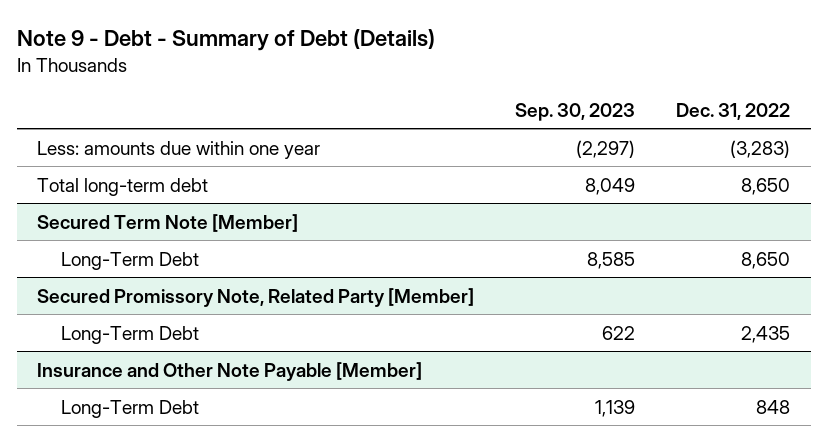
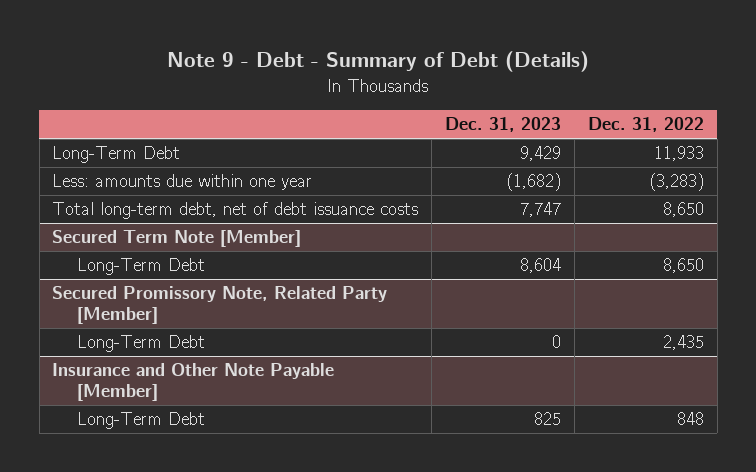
[515,102,636,121] Sep. 30, 2023 -> none
none -> [445,117,562,133] Dec. 31, 2023
none -> [52,146,181,164] Long-Term Debt
[37,177,209,196] Total long-term debt -> [52,202,419,220] Total long-term debt, net of debt issuance costs

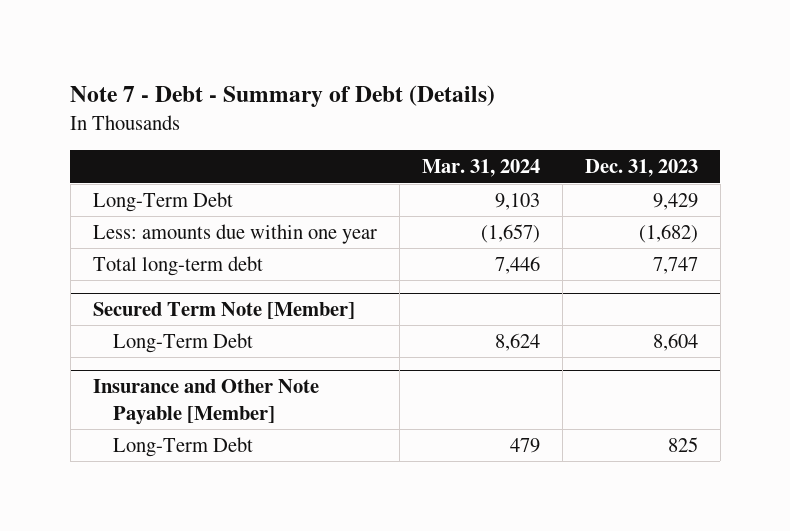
[167,51,590,73] Note 9 - Debt - Summary of Debt (Details) -> [70,85,496,108] Note 7 - Debt - Summary of Debt (Details)
[587,117,704,133] Dec. 31, 2022 -> none
none -> [421,159,540,178] Mar. 31, 2024
[52,202,419,220] Total long-term debt, net of debt issuance costs -> [92,255,263,276] Total long-term debt
[52,286,388,325] Secured Promissory Note, Related Party [Member] -> none
[77,335,206,353] Long-Term Debt -> none

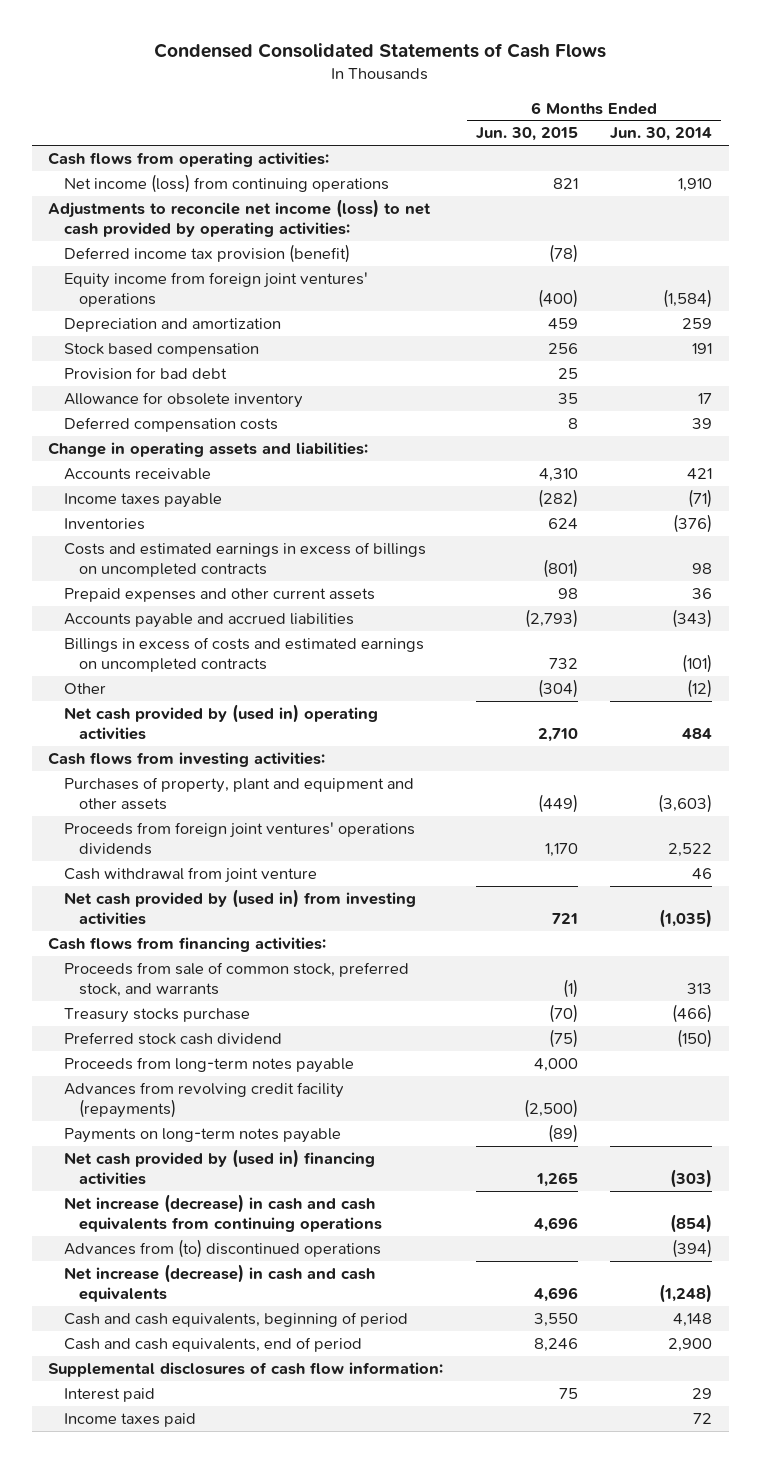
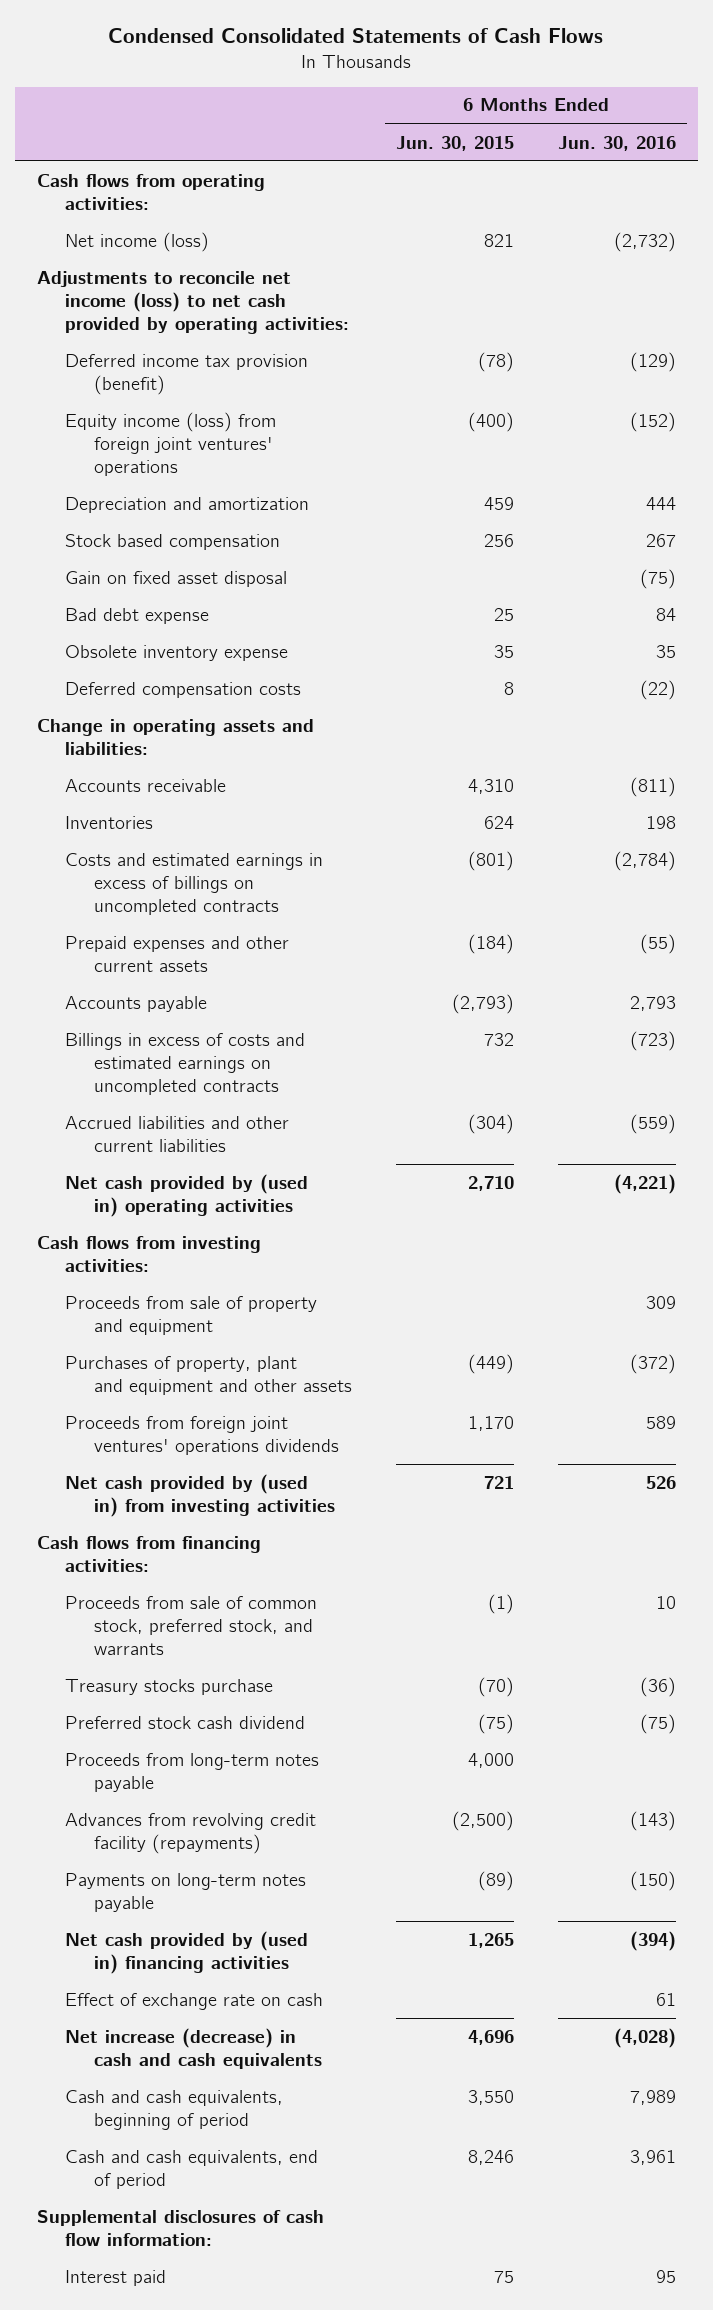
[610,127,713,142] Jun. 30, 2014 -> none
none -> [557,135,676,151] Jun. 30, 2016
[63,173,389,193] Net income (loss) from continuing operations -> [65,231,210,252] Net income (loss)
[63,271,368,308] Equity income from foreign joint ventures' operations -> [65,411,277,476] Equity income (loss) from foreign joint ventures' operations
[63,366,227,380] Provision for bad debt -> none
none -> [65,570,288,587] Gain on fixed asset disposal
none -> [65,607,210,624] Bad debt expense
[63,391,303,408] Allowance for obsolete inventory -> [65,644,289,661] Obsolete inventory expense
[63,492,222,508] Income taxes payable -> none
[557,587,578,599] 98 -> [467,933,514,954] (184)
[63,612,354,628] Accounts payable and accrued liabilities -> [65,995,208,1012] Accounts payable
[63,682,106,694] Other -> none
none -> [65,1115,290,1152] Accrued liabilities and other current liabilities
none -> [65,1295,318,1335] Proceeds from sale of property and equipment
[63,866,317,883] Cash withdrawal from joint venture -> none
[63,1193,383,1233] Net increase (decrease) in cash and cash equivalents from continuing operations -> none
[63,1238,381,1258] Advances from (to) discontinued operations -> none
none -> [65,1992,324,2010] Effect of exchange rate on cash
[63,1412,196,1427] Income taxes paid -> none

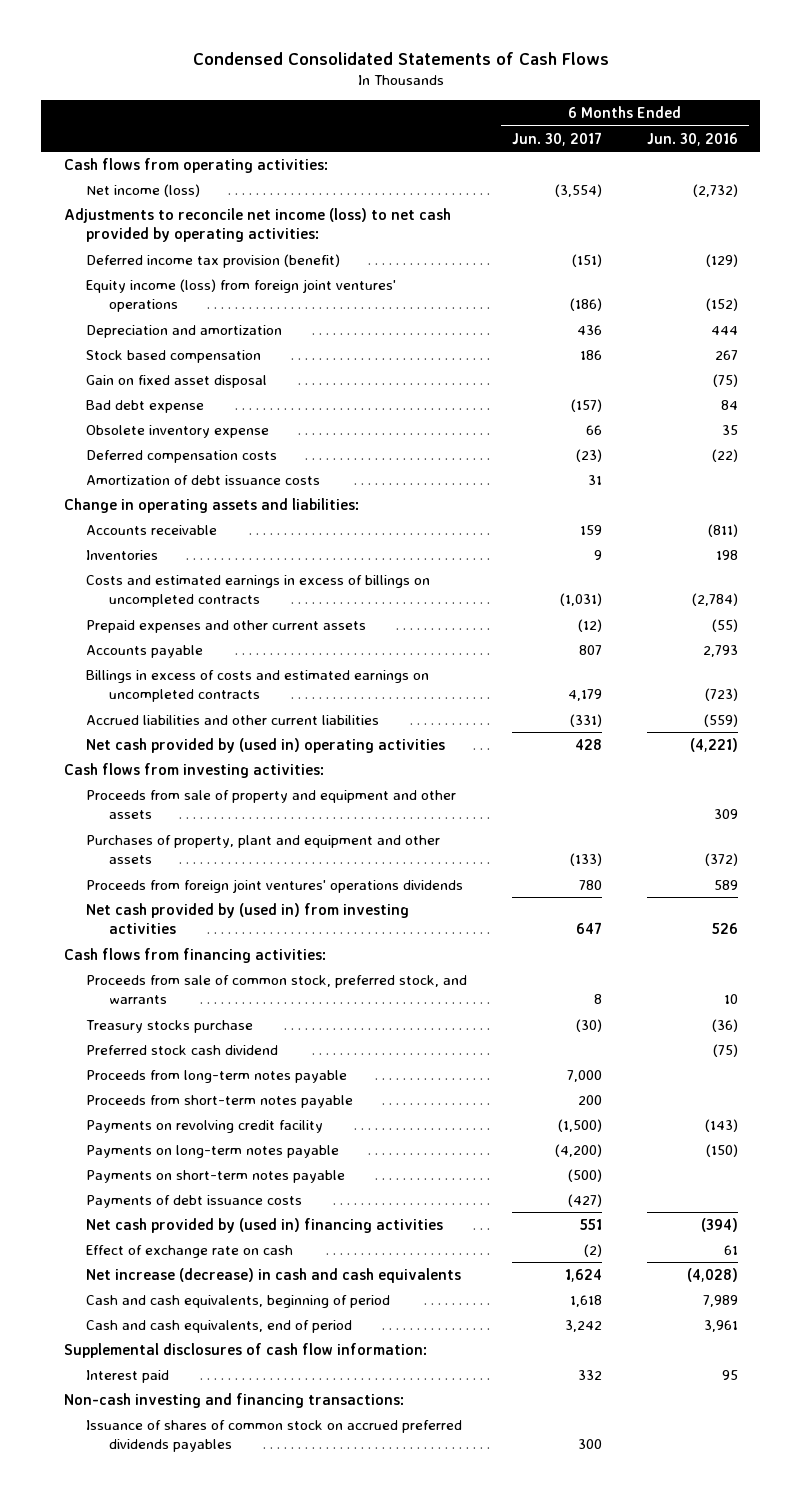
[395,135,514,151] Jun. 30, 2015 -> none
none -> [512,131,603,146] Jun. 30, 2017
none -> [86,474,321,485] Amortization of debt issuance costs
[65,1295,318,1335] Proceeds from sale of property and equipment -> [86,789,457,820] Proceeds from sale of property and equipment and other assets
none -> [86,1094,354,1108] Proceeds from short-term notes payable
[65,1812,317,1854] Advances from revolving credit facility (repayments) -> [86,1119,324,1133] Payments on revolving credit facility
none -> [86,1169,346,1183] Payments on short-term notes payable
none -> [86,1194,303,1208] Payments of debt issuance costs
none -> [63,1392,404,1408] Non-cash investing and financing transactions:
none -> [86,1419,463,1453] Issuance of shares of common stock on accrued preferred dividends payables

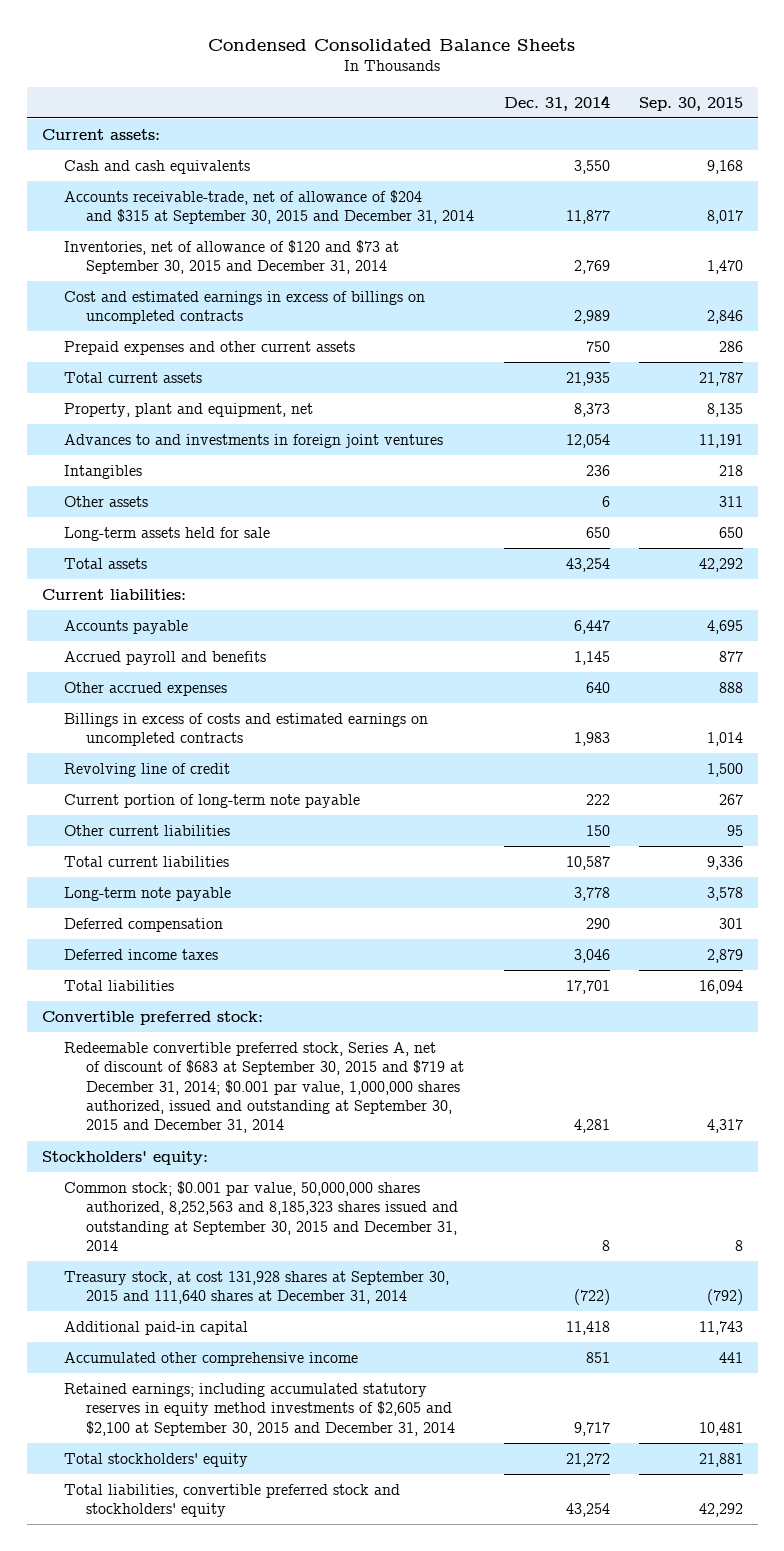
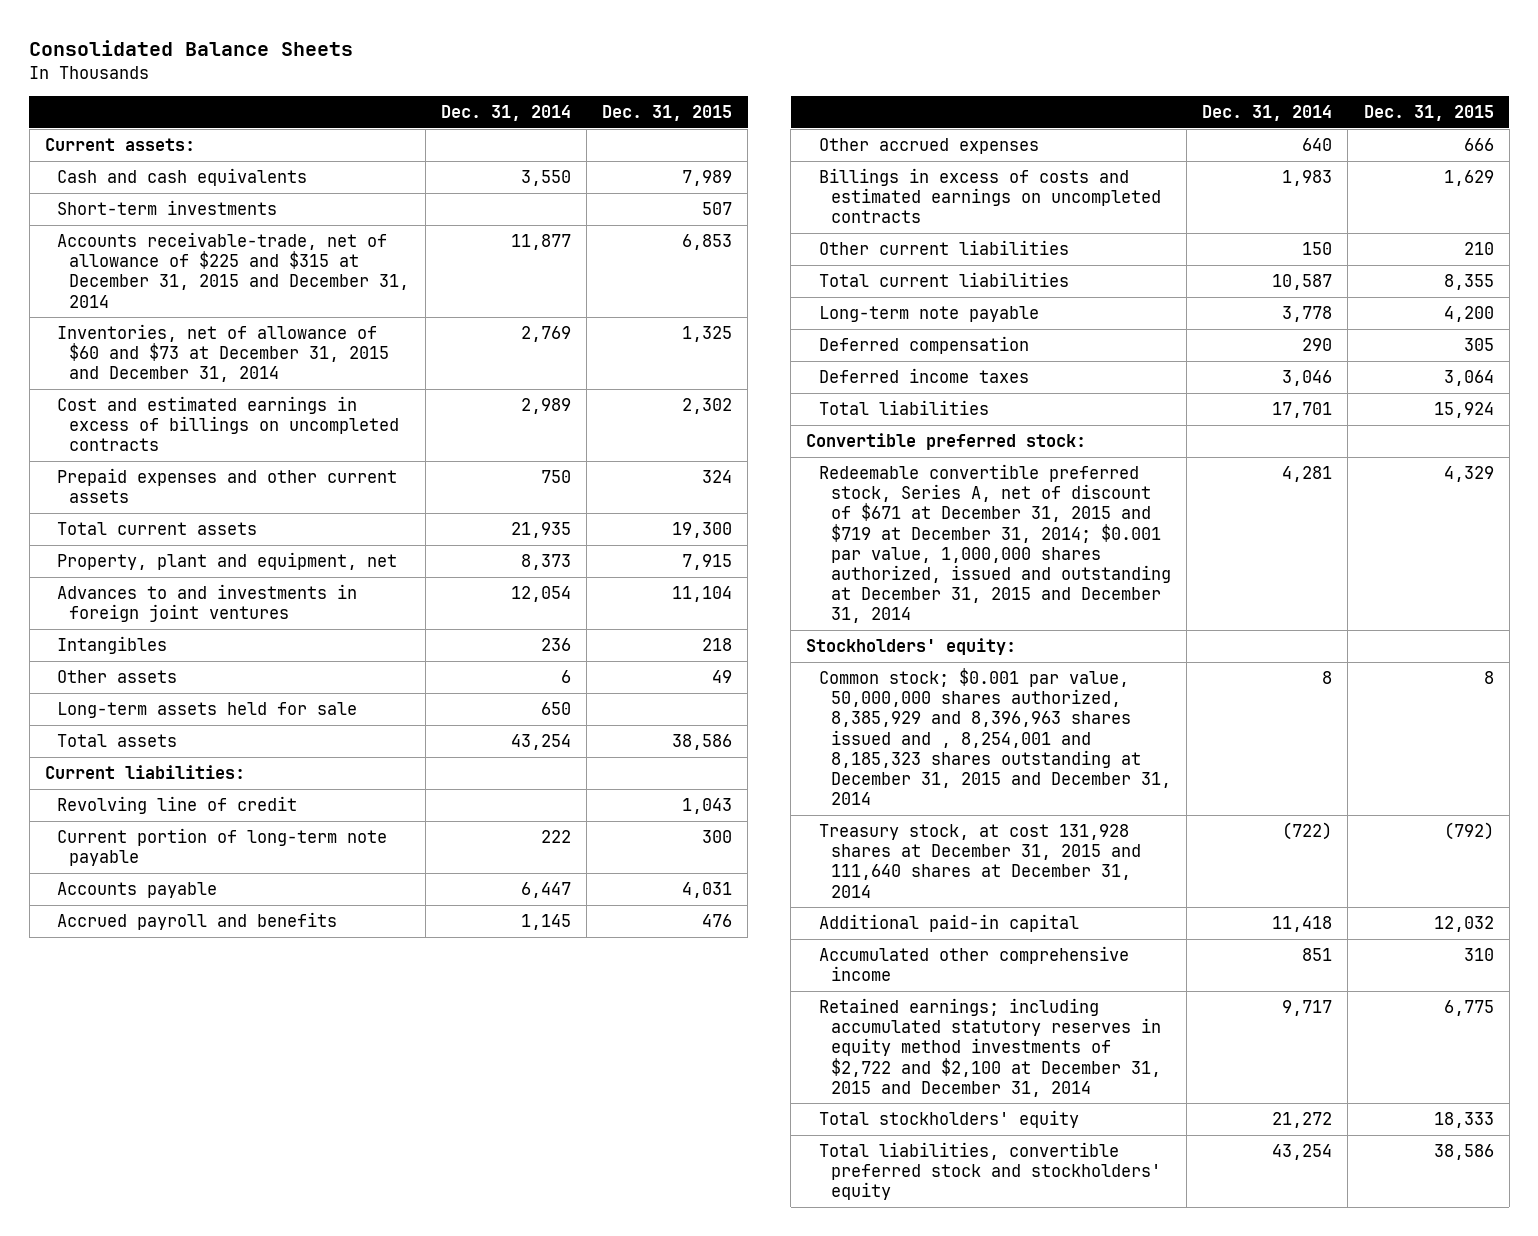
[208,37,576,51] Condensed Consolidated Balance Sheets -> [29,39,354,56] Consolidated Balance Sheets
[638,96,743,111] Sep. 30, 2015 -> none
none -> [602,105,733,122] Dec. 31, 2015
none -> [57,200,278,216] Short-term investments
[63,189,475,225] Accounts receivable-trade, net of allowance of $204 and $315 at September 30, 2015 and December 31, 2014 -> [57,232,410,308] Accounts receivable-trade, net of allowance of $225 and $315 at December 31, 2015 and December 31, 2014
[63,239,399,275] Inventories, net of allowance of $120 and $73 at September 30, 2015 and December 31, 2014 -> [57,324,390,383] Inventories, net of allowance of $60 and $73 at December 31, 2015 and December 31, 2014
[63,762,230,777] Revolving line of credit -> [57,796,298,815] Revolving line of credit
[63,793,360,808] Current portion of long-term note payable -> [57,828,388,867] Current portion of long-term note payable
[63,1041,465,1134] Redeemable convertible preferred stock, Series A, net of discount of $683 at September 30, 2015 and $719 at December 31, 2014; $0.001 par value, 1,000,000 shares authorized, issued and outstanding at September 30, 2015 and December 31, 2014 -> [818,464,1171,624] Redeemable convertible preferred stock, Series A, net of discount of $671 at December 31, 2015 and $719 at December 31, 2014; $0.001 par value, 1,000,000 shares authorized, issued and outstanding at December 31, 2015 and December 31, 2014
[63,1180,459,1252] Common stock; $0.001 par value, 50,000,000 shares authorized, 8,252,563 and 8,185,323 shares issued and outstanding at September 30, 2015 and December 31, 2014 -> [818,668,1171,806] Common stock; $0.001 par value, 50,000,000 shares authorized, 8,385,929 and 8,396,963 shares issued and , 8,254,001 and 8,185,323 shares outstanding at December 31, 2015 and December 31, 2014
[63,1270,449,1305] Treasury stock, at cost 131,928 shares at September 30, 2015 and 111,640 shares at December 31, 2014 -> [818,824,1141,898] Treasury stock, at cost 131,928 shares at December 31, 2015 and 111,640 shares at December 31, 2014
[63,1382,456,1436] Retained earnings; including accumulated statutory reserves in equity method investments of $2,605 and $2,100 at September 30, 2015 and December 31, 2014 -> [818,998,1161,1097] Retained earnings; including accumulated statutory reserves in equity method investments of $2,722 and $2,100 at December 31, 2015 and December 31, 2014

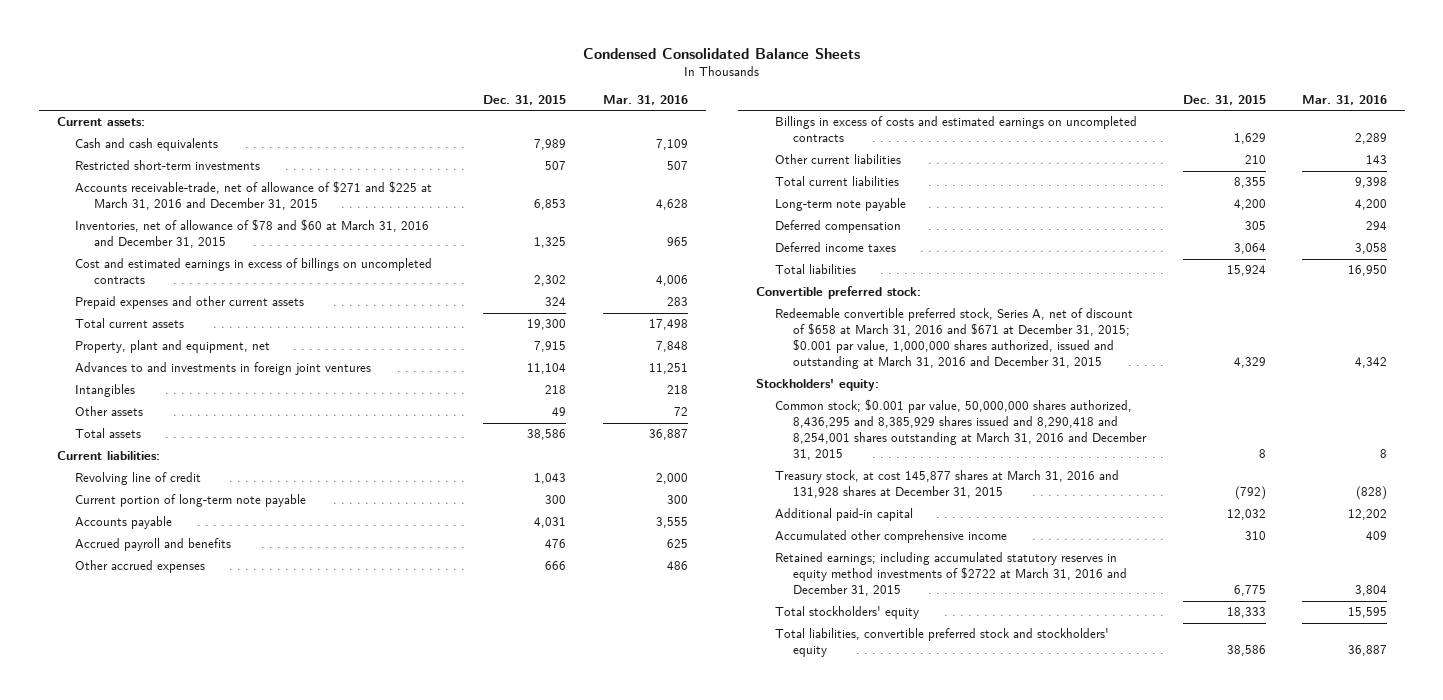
[29,39,354,56] Consolidated Balance Sheets -> [582,47,860,59] Condensed Consolidated Balance Sheets
[440,105,571,122] Dec. 31, 2014 -> none
none -> [602,95,688,106] Mar. 31, 2016
[57,200,278,216] Short-term investments -> [75,160,261,171] Restricted short-term investments
[57,232,410,308] Accounts receivable-trade, net of allowance of $225 and $315 at December 31, 2015 and December 31, 2014 -> [75,181,433,211] Accounts receivable-trade, net of allowance of $271 and $225 at March 31, 2016 and December 31, 2015
[57,324,390,383] Inventories, net of allowance of $60 and $73 at December 31, 2015 and December 31, 2014 -> [75,219,430,249] Inventories, net of allowance of $78 and $60 at March 31, 2016 and December 31, 2015
[57,702,358,719] Long-term assets held for sale -> none
[818,464,1171,624] Redeemable convertible preferred stock, Series A, net of discount of $671 at December 31, 2015 and $719 at December 31, 2014; $0.001 par value, 1,000,000 shares authorized, issued and outstanding at December 31, 2015 and December 31, 2014 -> [774,308,1133,370] Redeemable convertible preferred stock, Series A, net of discount of $658 at March 31, 2016 and $671 at December 31, 2015; $0.001 par value, 1,000,000 shares authorized, issued and outstanding at March 31, 2016 and December 31, 2015
[818,668,1171,806] Common stock; $0.001 par value, 50,000,000 shares authorized, 8,385,929 and 8,396,963 shares issued and , 8,254,001 and 8,185,323 shares outstanding at December 31, 2015 and December 31, 2014 -> [774,399,1148,461] Common stock; $0.001 par value, 50,000,000 shares authorized, 8,436,295 and 8,385,929 shares issued and 8,290,418 and 8,254,001 shares outstanding at March 31, 2016 and December 31, 2015
[818,824,1141,898] Treasury stock, at cost 131,928 shares at December 31, 2015 and 111,640 shares at December 31, 2014 -> [774,470,1119,499] Treasury stock, at cost 145,877 shares at March 31, 2016 and 131,928 shares at December 31, 2015
[818,998,1161,1097] Retained earnings; including accumulated statutory reserves in equity method investments of $2,722 and $2,100 at December 31, 2015 and December 31, 2014 -> [774,552,1128,597] Retained earnings; including accumulated statutory reserves in equity method investments of $2722 at March 31, 2016 and December 31, 2015

